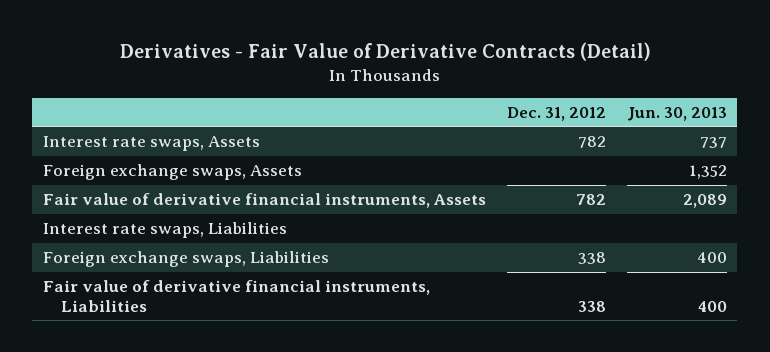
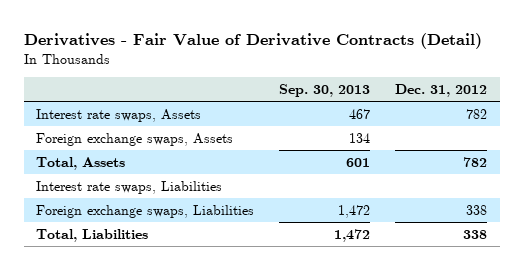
[626,106,727,121] Jun. 30, 2013 -> none
none -> [279,83,371,97] Sep. 30, 2013
[42,193,486,209] Fair value of derivative financial instruments, Assets -> [36,156,126,170] Total, Assets
[42,280,430,312] Fair value of derivative financial instruments, Liabilities -> [36,228,149,242] Total, Liabilities

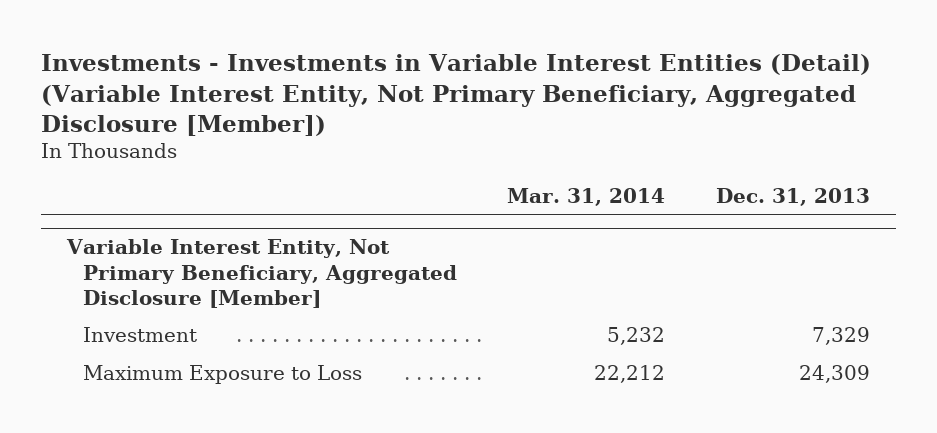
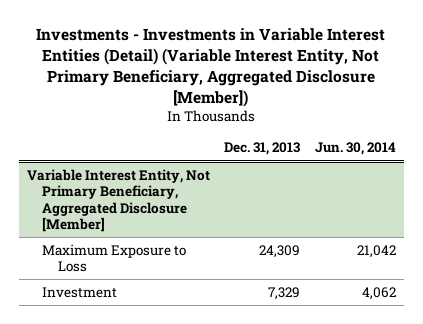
[507,188,666,207] Mar. 31, 2014 -> none
none -> [315,142,397,156] Jun. 30, 2014
[82,326,197,342] Investment -> [42,286,118,298] Investment

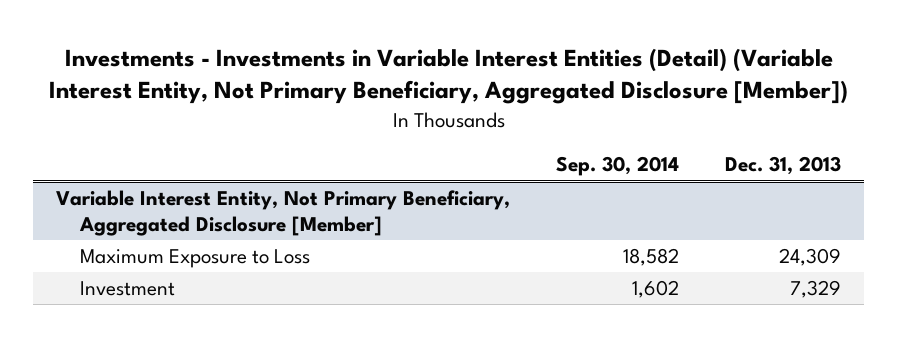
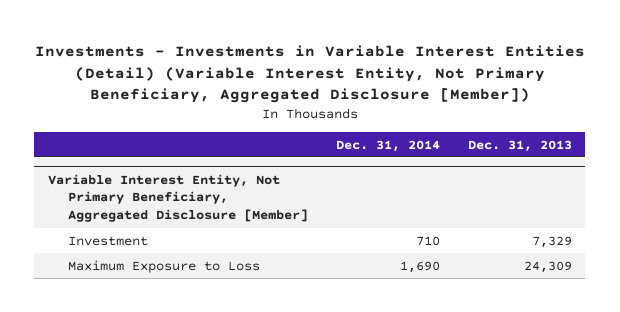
[556,156,680,177] Sep. 30, 2014 -> none
none -> [335,139,440,152] Dec. 31, 2014
[79,249,310,269] Maximum Exposure to Loss -> [68,259,261,273] Maximum Exposure to Loss

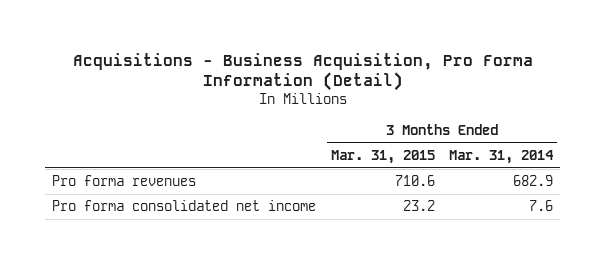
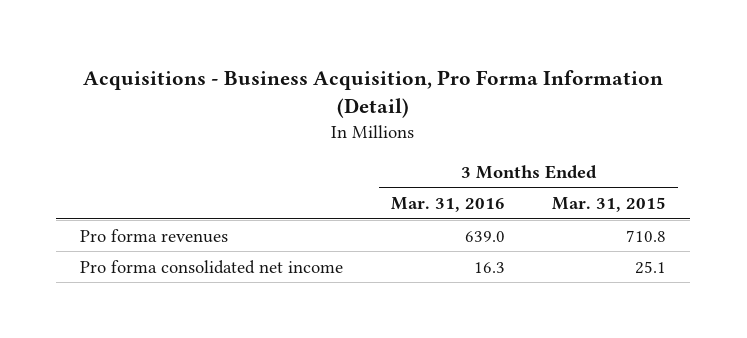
[449,149,555,164] Mar. 31, 2014 -> none
none -> [390,197,505,213] Mar. 31, 2016
[394,175,435,187] 710.6 -> [626,229,667,242] 710.8
[402,200,435,212] 23.2 -> [635,260,667,274] 25.1

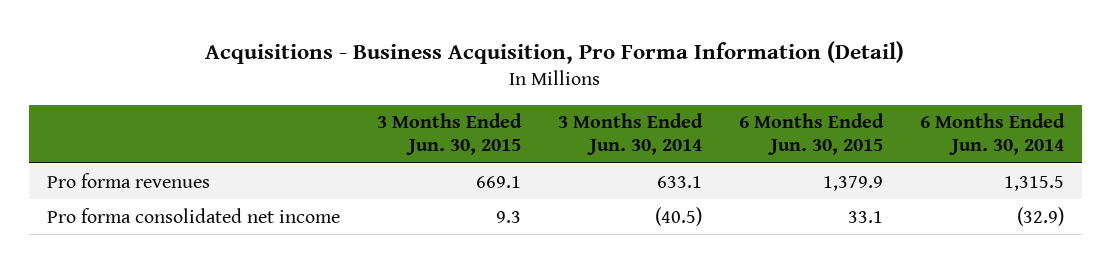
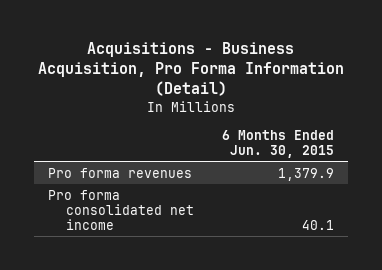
[377,113,523,156] 3 Months Ended Jun. 30, 2015 -> none
[557,113,703,156] 3 Months Ended Jun. 30, 2014 -> none
[919,113,1065,156] 6 Months Ended Jun. 30, 2014 -> none
[847,210,883,223] 33.1 -> [301,219,334,230] 40.1

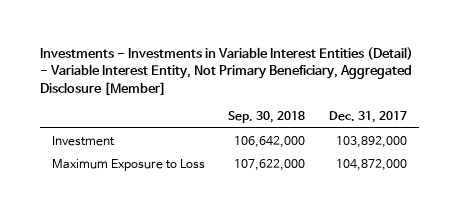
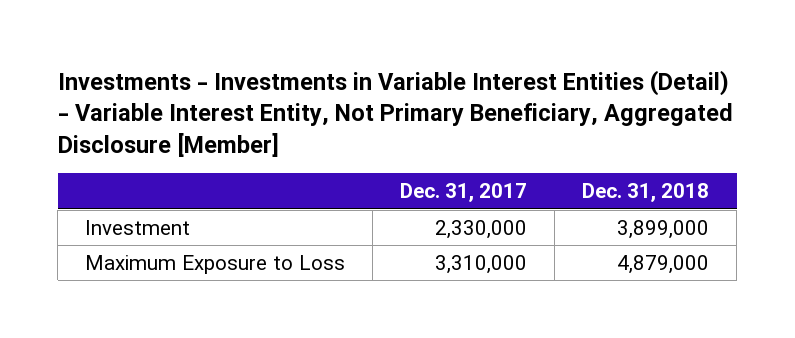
[228,111,306,124] Sep. 30, 2018 -> none
none -> [582,183,710,203] Dec. 31, 2018
[335,135,407,148] 103,892,000 -> [435,219,528,239] 2,330,000
[335,158,407,171] 104,872,000 -> [435,254,528,274] 3,310,000

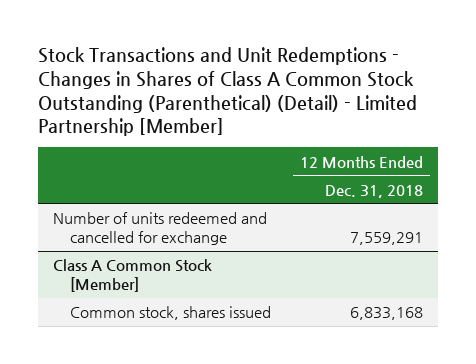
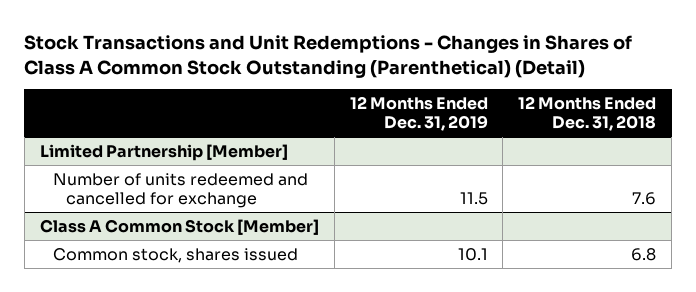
[37,47,417,137] Stock Transactions and Unit Redemptions - Changes in Shares of Class A Common Stock Outstanding (Parenthetical) (Detail) - Limited Partnership [Member] -> [24,34,633,78] Stock Transactions and Unit Redemptions - Changes in Shares of Class A Common Stock Outstanding (Parenthetical) (Detail)
none -> [349,96,488,132] 12 Months Ended Dec. 31, 2019
none -> [39,143,288,161] Limited Partnership [Member]
[350,231,424,245] 7,559,291 -> [632,192,657,206] 7.6
[350,307,424,321] 6,833,168 -> [631,247,657,261] 6.8

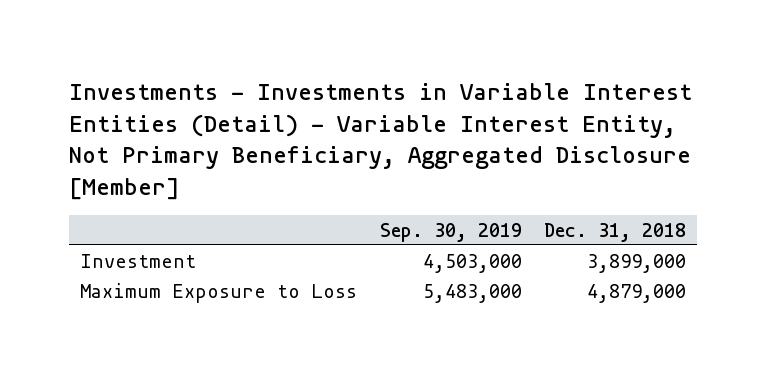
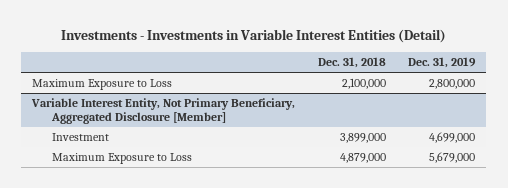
[68,83,692,200] Investments - Investments in Variable Interest Entities (Detail) - Variable Interest Entity, Not Primary Beneficiary, Aggregated Disclosure [Member] -> [60,29,446,44] Investments - Investments in Variable Interest Entities (Detail)
[379,222,522,242] Sep. 30, 2019 -> none
none -> [408,57,477,69] Dec. 31, 2019
none -> [32,79,173,91] Maximum Exposure to Loss
none -> [31,98,296,125] Variable Interest Entity, Not Primary Beneficiary, Aggregated Disclosure [Member]

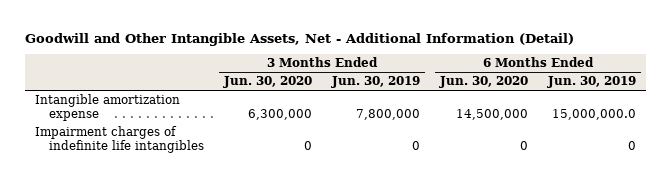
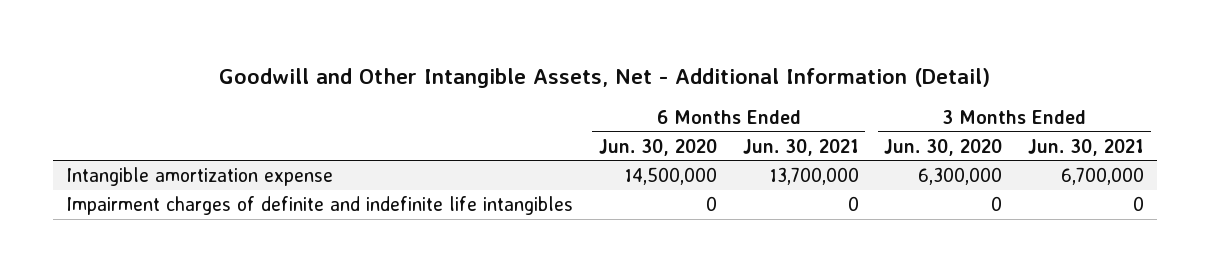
[331,76,421,89] Jun. 30, 2019 -> none
[547,76,637,89] Jun. 30, 2019 -> none
none -> [742,138,859,156] Jun. 30, 2021
none -> [1028,138,1145,156] Jun. 30, 2021
[34,126,205,154] Impairment charges of indefinite life intangibles -> [66,195,574,215] Impairment charges of definite and indefinite life intangibles

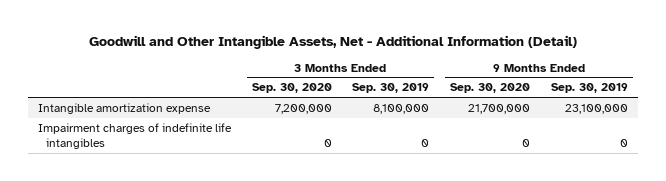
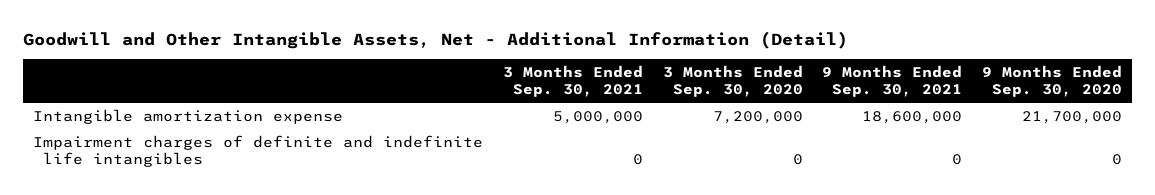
[352,83,430,94] Sep. 30, 2019 -> none
[550,83,628,94] Sep. 30, 2019 -> none
none -> [502,65,643,97] 3 Months Ended Sep. 30, 2021
none -> [822,65,963,97] 9 Months Ended Sep. 30, 2021
[38,122,233,149] Impairment charges of indefinite life intangibles -> [33,135,484,167] Impairment charges of definite and indefinite life intangibles

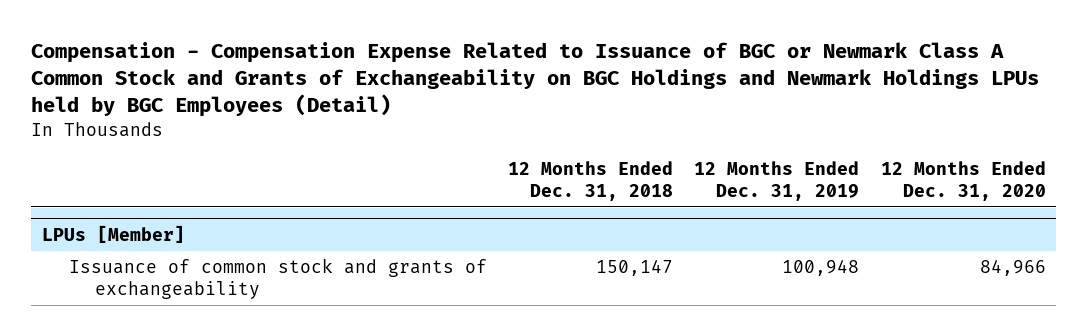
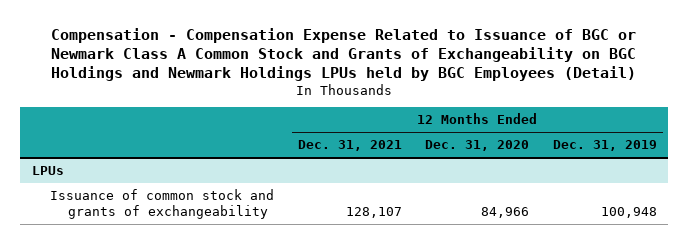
[507,161,673,201] 12 Months Ended Dec. 31, 2018 -> none
none -> [297,140,402,152] Dec. 31, 2021
[42,225,186,244] LPUs [Member] -> [32,165,65,175] LPUs

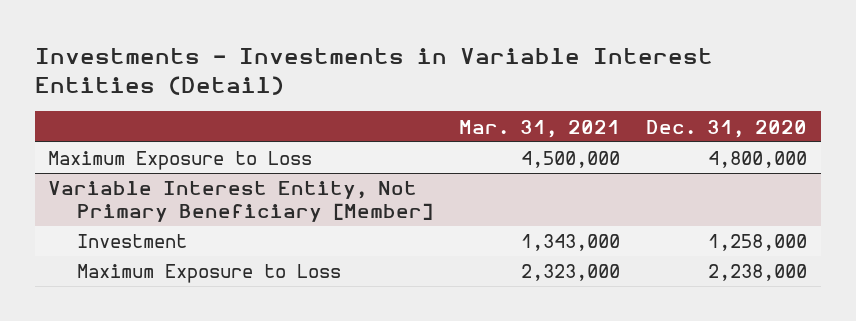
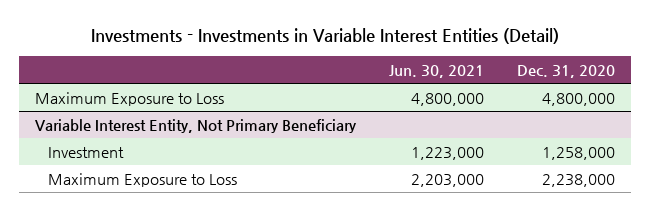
[458,119,620,138] Mar. 31, 2021 -> none
none -> [388,64,484,78] Jun. 30, 2021
[48,181,433,222] Variable Interest Entity, Not Primary Beneficiary [Member] -> [35,118,358,133] Variable Interest Entity, Not Primary Beneficiary

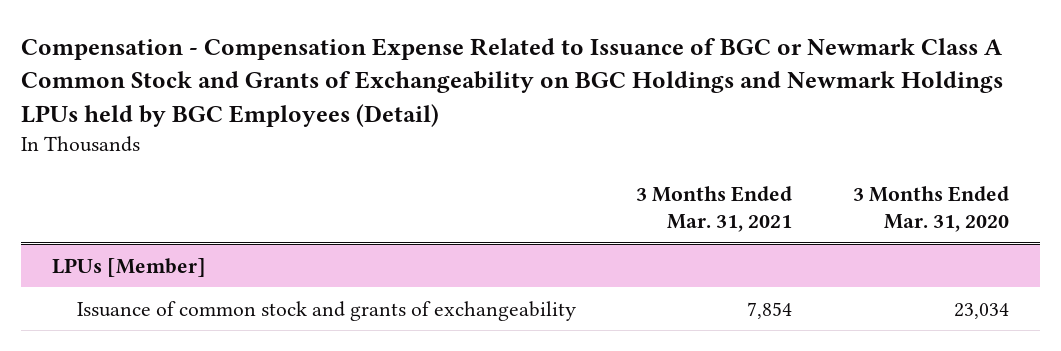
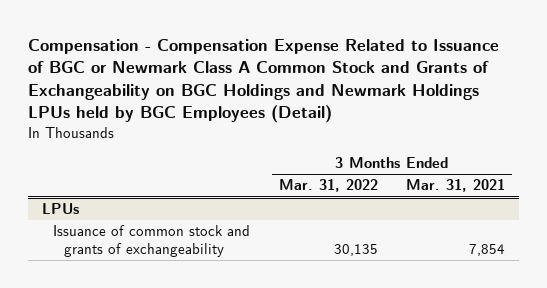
[853,185,1010,233] 3 Months Ended Mar. 31, 2020 -> none
none -> [278,179,378,193] Mar. 31, 2022
[51,257,206,277] LPUs [Member] -> [42,203,80,215] LPUs

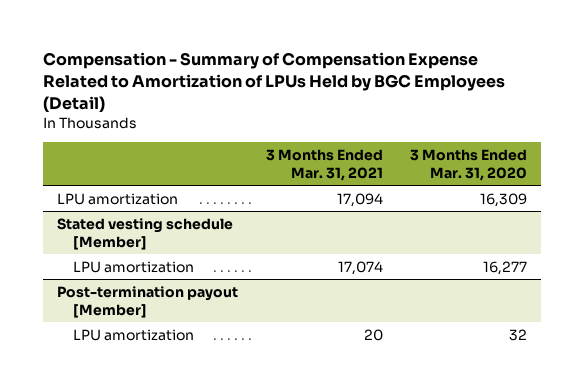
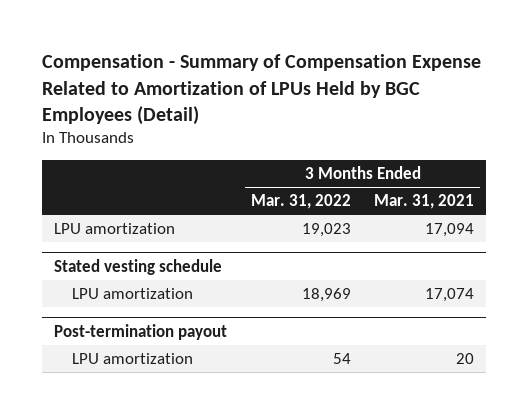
[410,148,528,181] 3 Months Ended Mar. 31, 2020 -> none
none -> [250,194,351,210] Mar. 31, 2022
[56,217,233,250] Stated vesting schedule [Member] -> [54,258,223,275] Stated vesting schedule
[56,285,238,318] Post-termination payout [Member] -> [54,323,228,340] Post-termination payout

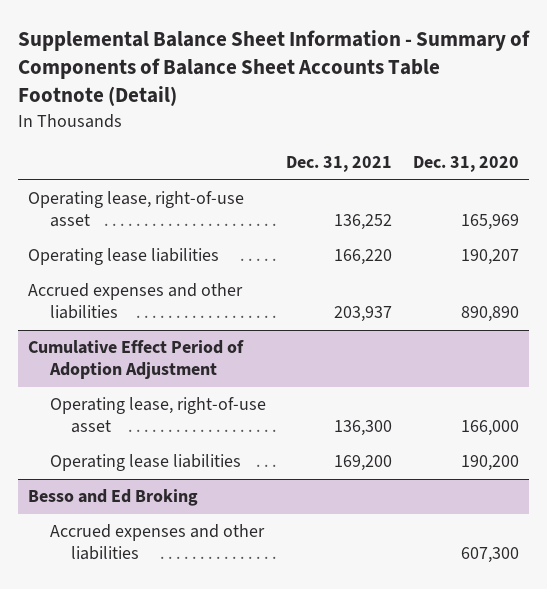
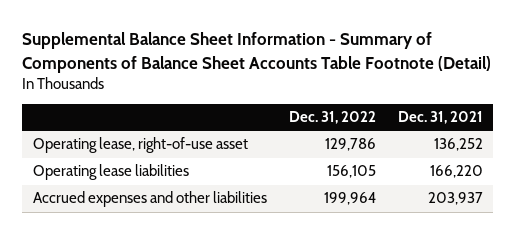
[412,156,519,173] Dec. 31, 2020 -> none
none -> [288,111,376,125] Dec. 31, 2022
[28,340,245,380] Cumulative Effect Period of Adoption Adjustment -> none
[49,397,266,434] Operating lease, right-of-use asset -> none
[49,454,241,472] Operating lease liabilities -> none
[28,489,199,507] Besso and Ed Broking -> none
[49,524,265,561] Accrued expenses and other liabilities -> none

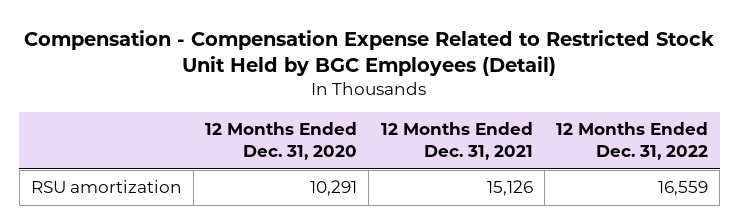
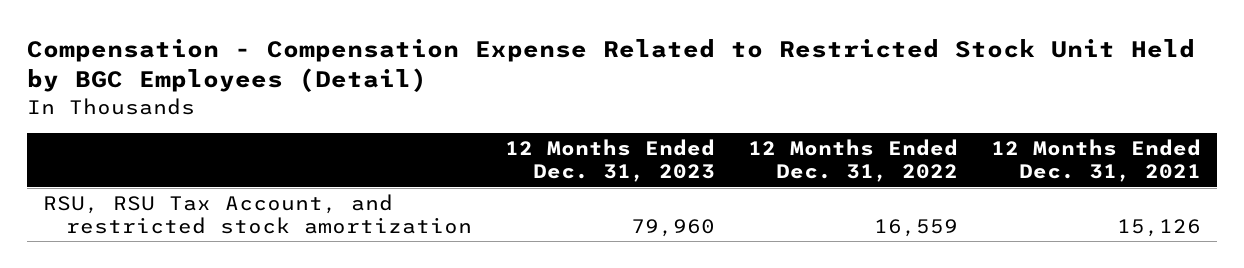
[205,122,358,161] 12 Months Ended Dec. 31, 2020 -> none
none -> [505,139,716,183] 12 Months Ended Dec. 31, 2023
[30,180,182,194] RSU amortization -> [43,193,473,234] RSU, RSU Tax Account, and restricted stock amortization

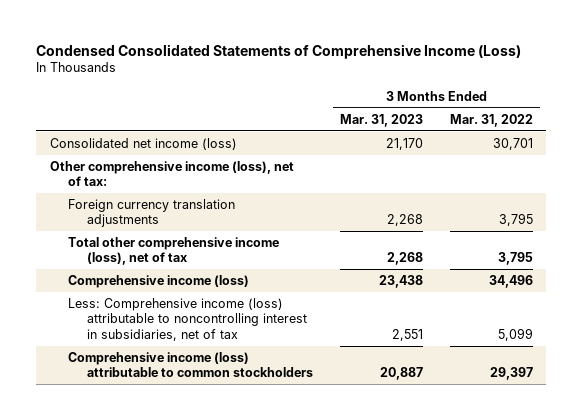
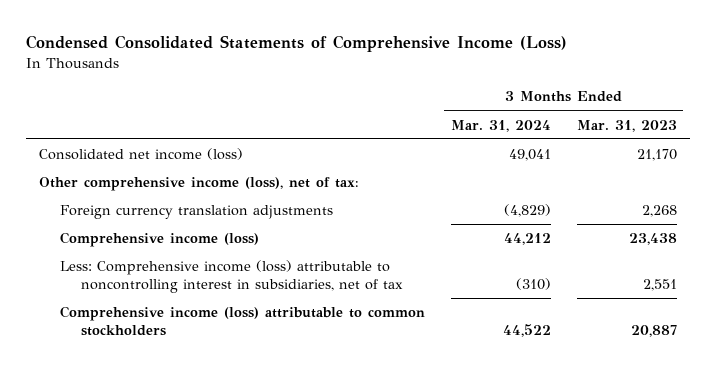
[449,113,533,127] Mar. 31, 2022 -> none
none -> [450,119,551,132] Mar. 31, 2024
[68,237,280,266] Total other comprehensive income (loss), net of tax -> none

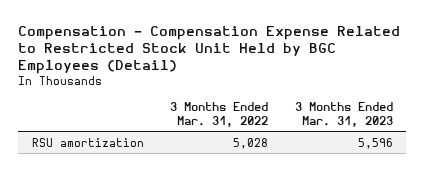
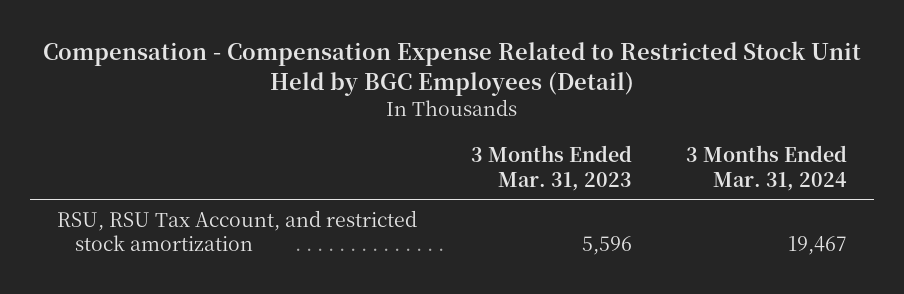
[170,102,269,127] 3 Months Ended Mar. 31, 2022 -> none
none -> [685,145,847,191] 3 Months Ended Mar. 31, 2024
[31,137,144,147] RSU amortization -> [56,209,417,252] RSU, RSU Tax Account, and restricted stock amortization

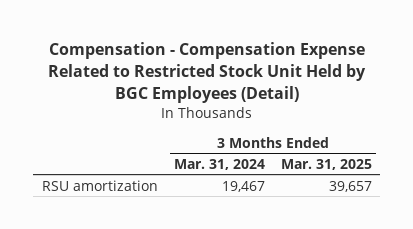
[470,145,632,191] 3 Months Ended Mar. 31, 2023 -> none
none -> [280,158,372,170] Mar. 31, 2025
[56,209,417,252] RSU, RSU Tax Account, and restricted stock amortization -> [41,179,158,191] RSU amortization

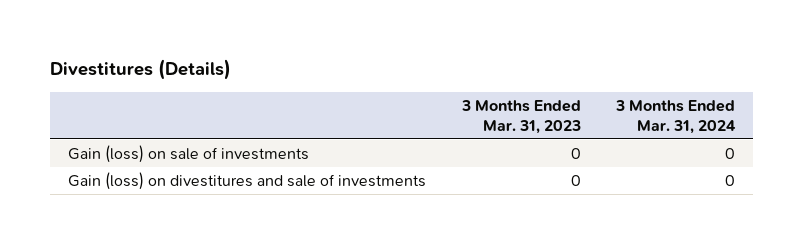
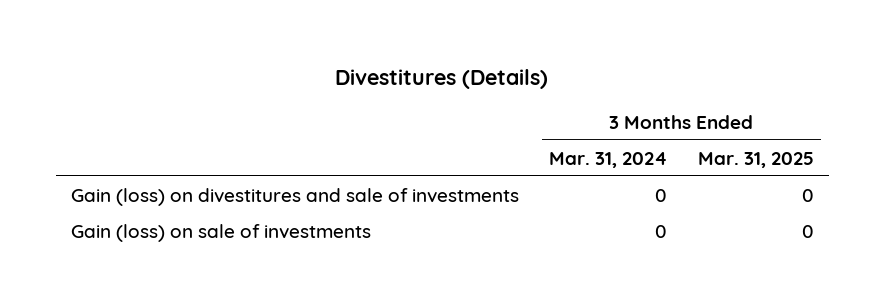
[460,99,581,134] 3 Months Ended Mar. 31, 2023 -> none
none -> [697,151,814,168] Mar. 31, 2025
[68,145,310,164] Gain (loss) on sale of investments -> [70,223,371,242] Gain (loss) on sale of investments

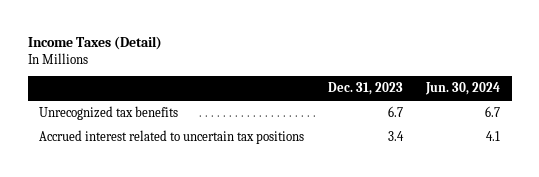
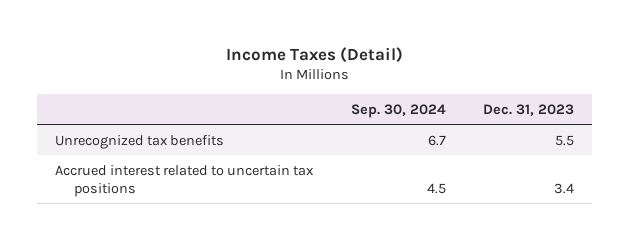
[424,82,500,96] Jun. 30, 2024 -> none
none -> [350,103,446,118] Sep. 30, 2024
[387,106,403,118] 6.7 -> [554,134,574,146] 5.5

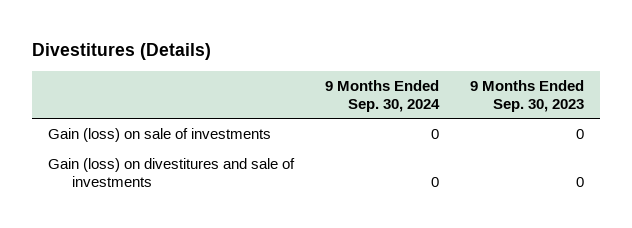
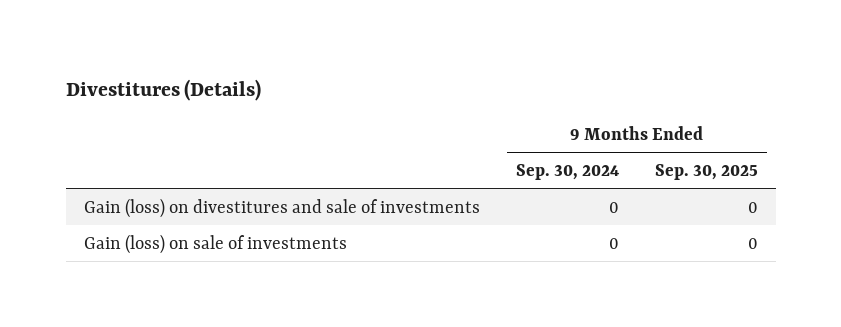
[470,79,585,112] 9 Months Ended Sep. 30, 2023 -> none
none -> [654,163,758,180] Sep. 30, 2025
[47,128,271,143] Gain (loss) on sale of investments -> [83,233,347,254] Gain (loss) on sale of investments

